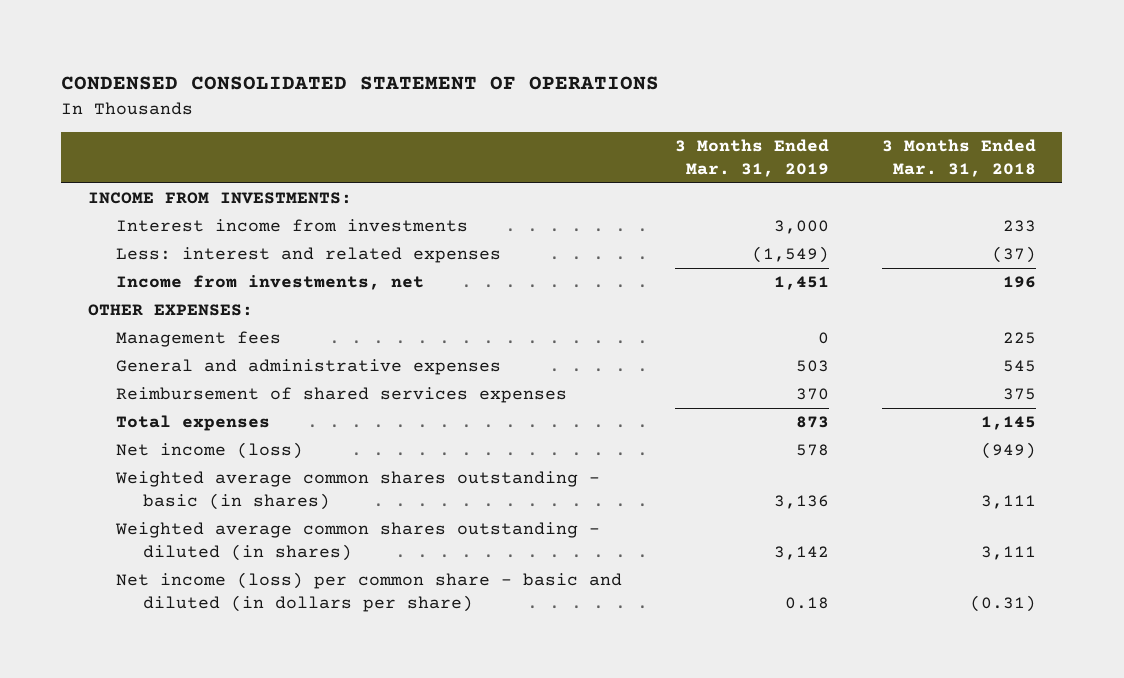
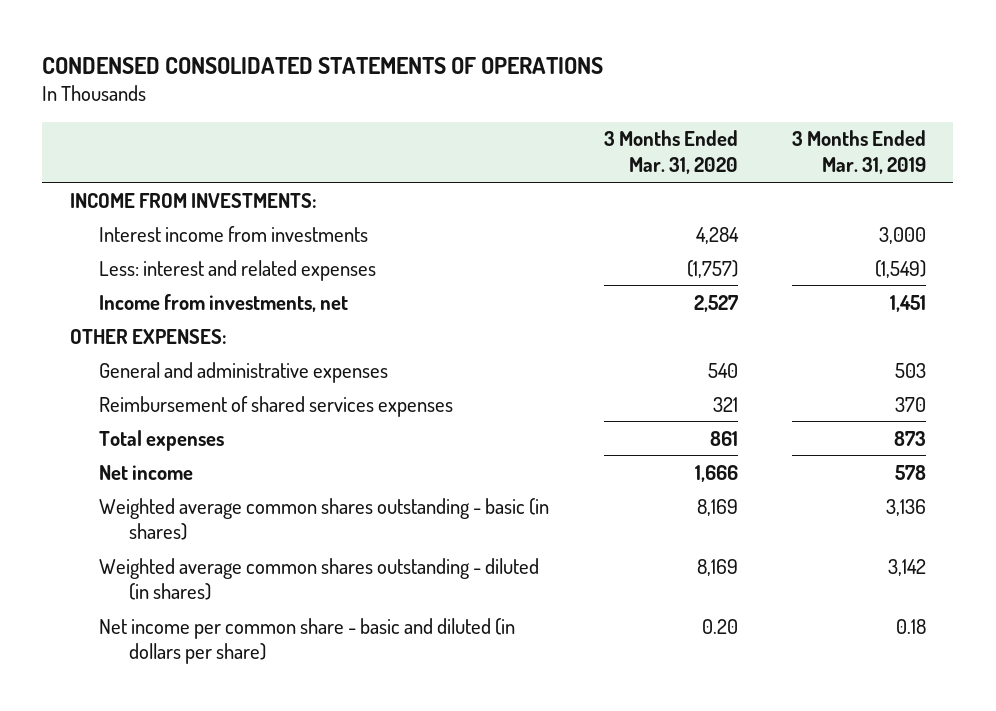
[61,76,660,91] CONDENSED CONSOLIDATED STATEMENT OF OPERATIONS -> [42,56,604,74] CONDENSED CONSOLIDATED STATEMENTS OF OPERATIONS
[881,139,1036,177] 3 Months Ended Mar. 31, 2018 -> none
none -> [603,130,738,175] 3 Months Ended Mar. 31, 2020
[115,331,281,348] Management fees -> none
[115,442,303,460] Net income (loss) -> [99,464,194,480] Net income
[115,572,622,613] Net income (loss) per common share - basic and diluted (in dollars per share) -> [99,617,516,665] Net income per common share - basic and diluted (in dollars per share)

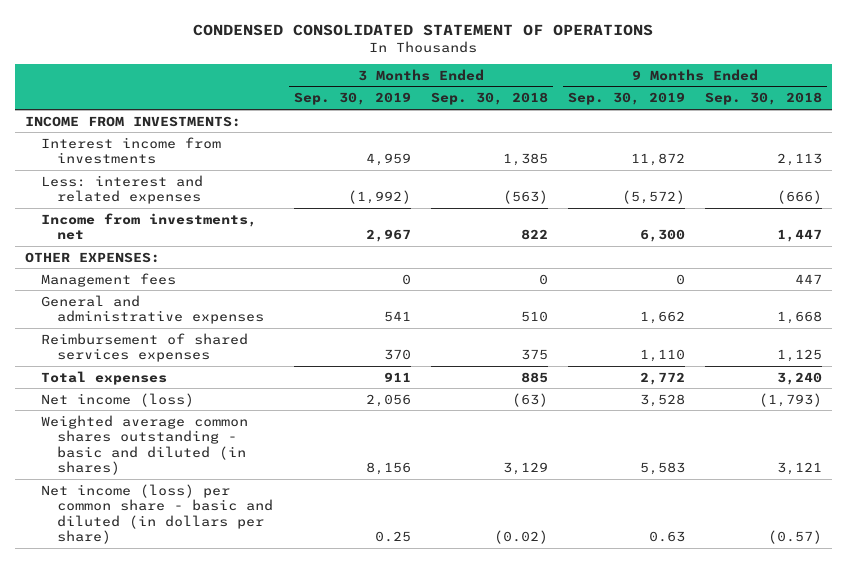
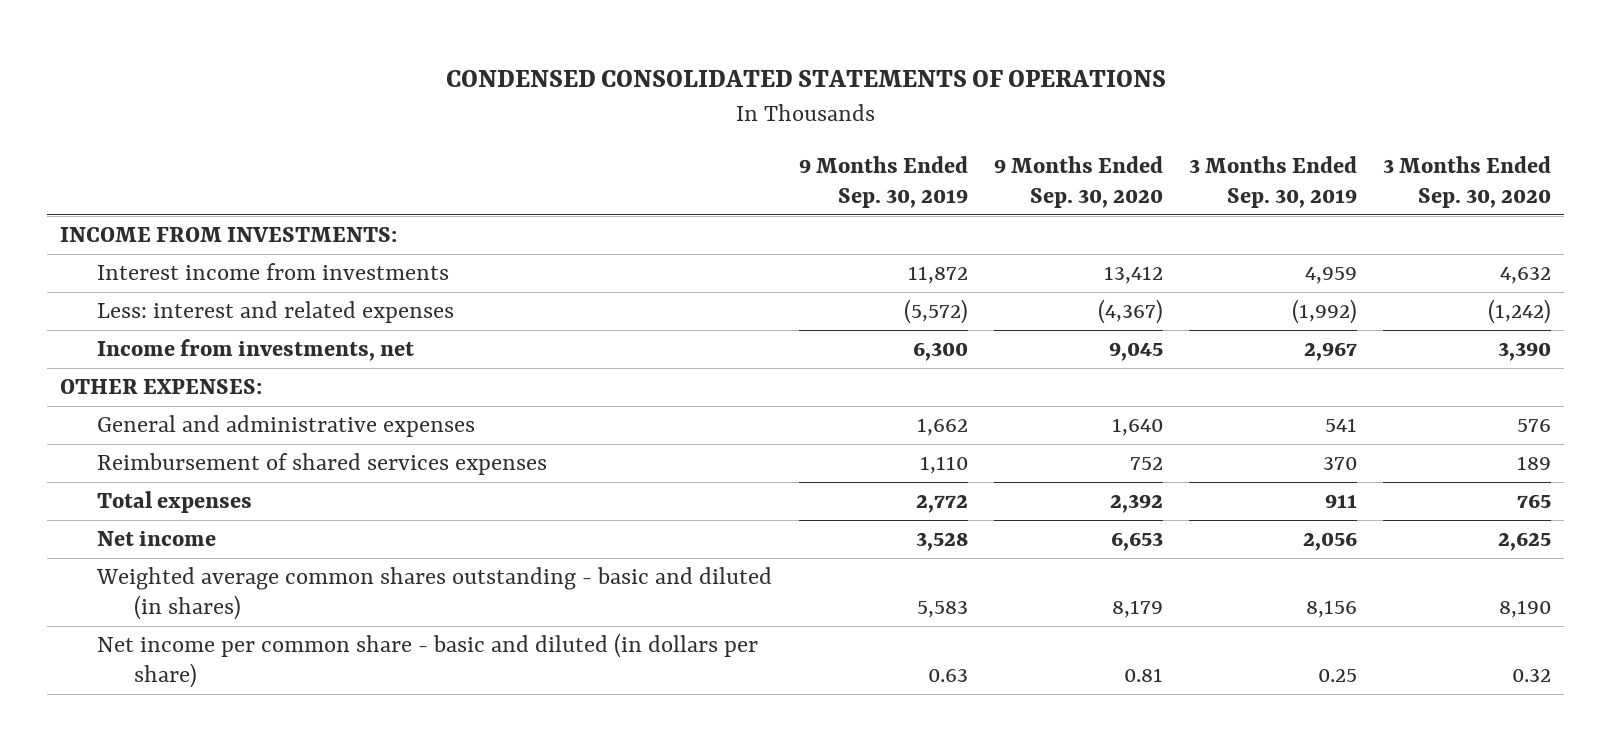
[193,23,654,36] CONDENSED CONSOLIDATED STATEMENT OF OPERATIONS -> [445,69,1166,87] CONDENSED CONSOLIDATED STATEMENTS OF OPERATIONS
[430,92,548,106] Sep. 30, 2018 -> none
[705,92,823,106] Sep. 30, 2018 -> none
none -> [993,155,1163,208] 9 Months Ended Sep. 30, 2020
none -> [1383,155,1552,208] 3 Months Ended Sep. 30, 2020
[41,272,177,287] Management fees -> none
[41,392,195,407] Net income (loss) -> [97,531,217,547] Net income
[41,483,274,545] Net income (loss) per common share - basic and diluted (in dollars per share) -> [97,633,759,689] Net income per common share - basic and diluted (in dollars per share)

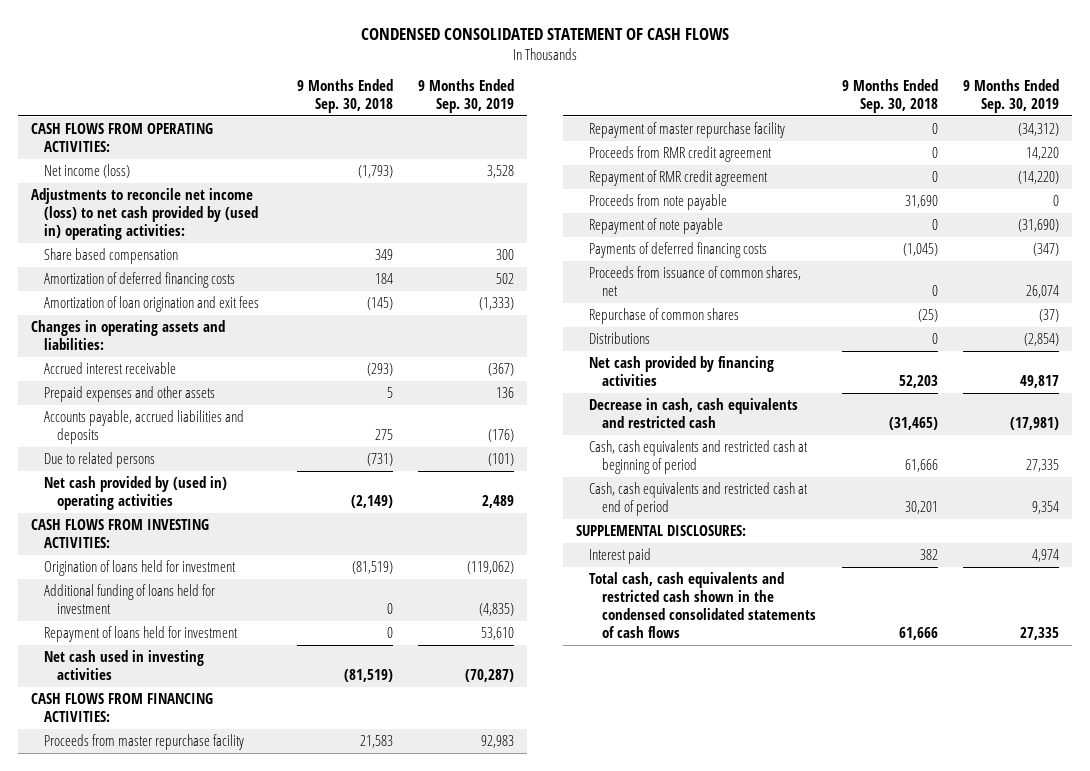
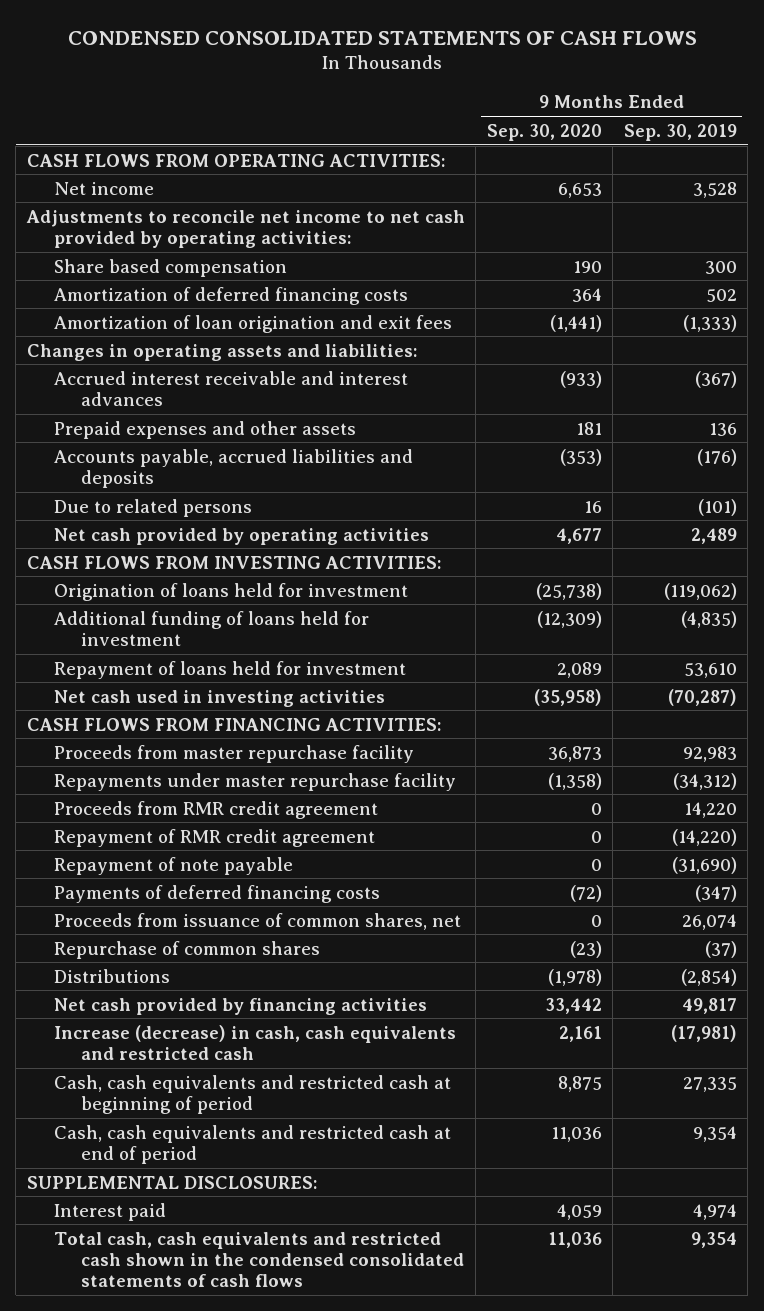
[361,28,730,41] CONDENSED CONSOLIDATED STATEMENT OF CASH FLOWS -> [67,30,697,45] CONDENSED CONSOLIDATED STATEMENTS OF CASH FLOWS
[296,79,393,114] 9 Months Ended Sep. 30, 2018 -> none
none -> [486,123,602,141] Sep. 30, 2020
[44,163,131,178] Net income (loss) -> [53,181,154,195] Net income
[30,187,259,241] Adjustments to reconcile net income (loss) to net cash provided by (used in) operating activities: -> [25,209,465,248] Adjustments to reconcile net income to net cash provided by operating activities:
[44,361,177,374] Accrued interest receivable -> [53,370,408,406] Accrued interest receivable and interest advances
[44,475,228,511] Net cash provided by (used in) operating activities -> [53,527,429,545] Net cash provided by operating activities
[589,121,786,138] Repayment of master repurchase facility -> [53,772,456,791] Repayments under master repurchase facility
[589,193,728,210] Proceeds from note payable -> none
[589,397,799,429] Decrease in cash, cash equivalents and restricted cash -> [53,1024,456,1060] Increase (decrease) in cash, cash equivalents and restricted cash
[1020,627,1060,641] 27,335 -> [690,1231,737,1248] 9,354

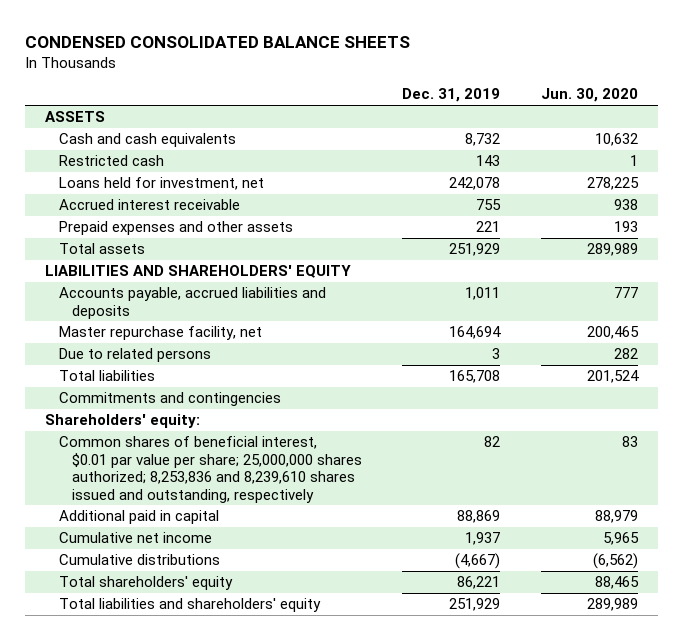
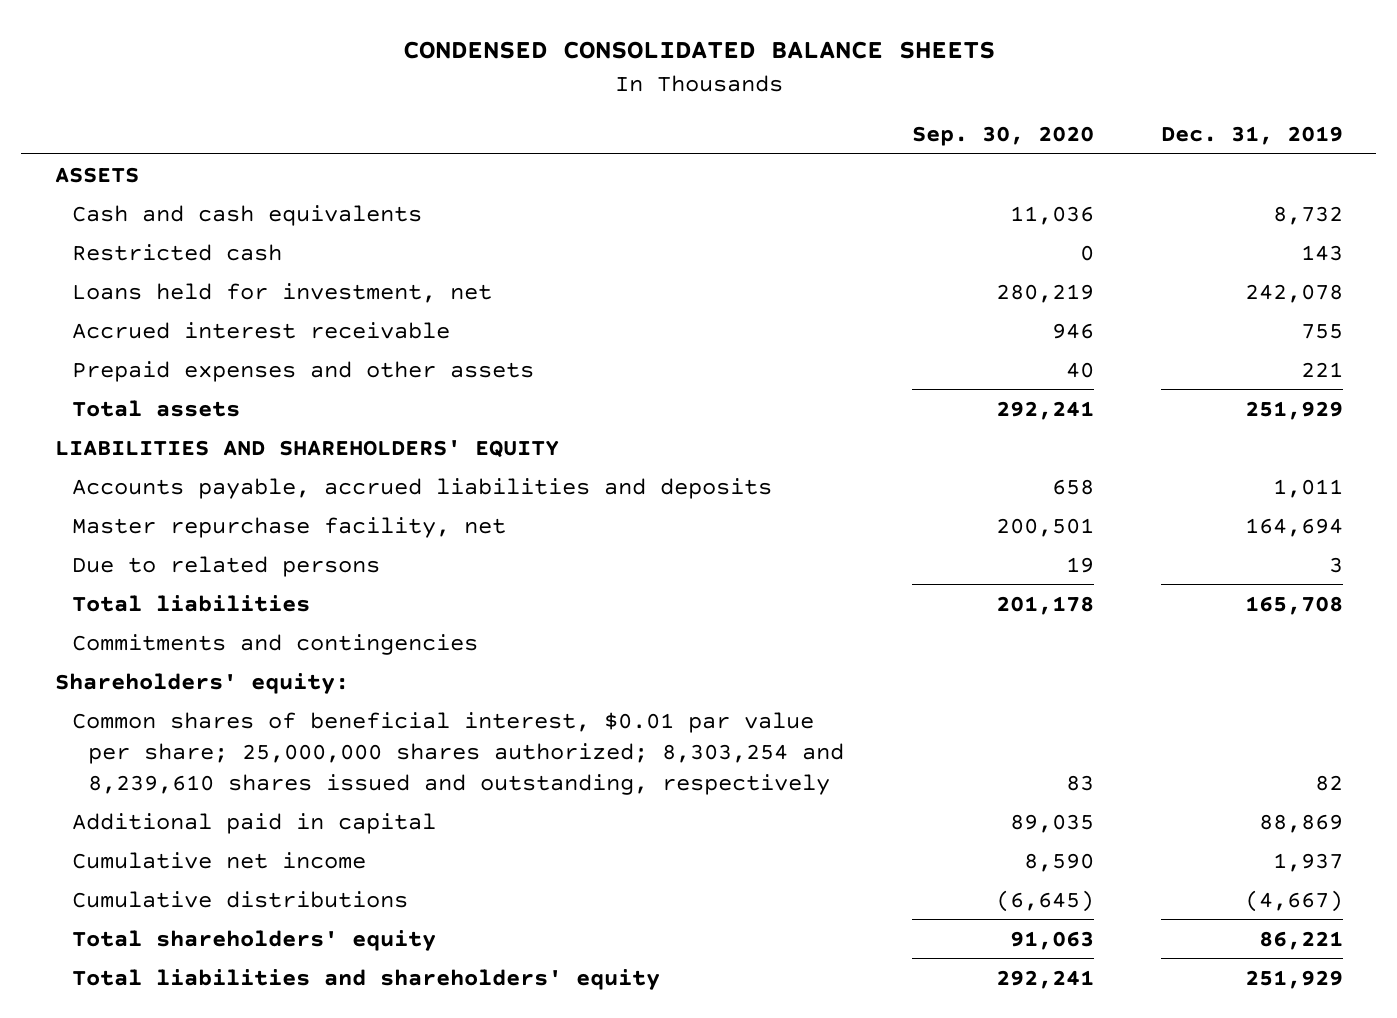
[540,88,638,103] Jun. 30, 2020 -> none
none -> [911,126,1094,147] Sep. 30, 2020
[58,436,362,503] Common shares of beneficial interest, $0.01 par value per share; 25,000,000 shares authorized; 8,253,836 and 8,239,610 shares issued and outstanding, respectively -> [71,711,845,795] Common shares of beneficial interest, $0.01 par value per share; 25,000,000 shares authorized; 8,303,254 and 8,239,610 shares issued and outstanding, respectively

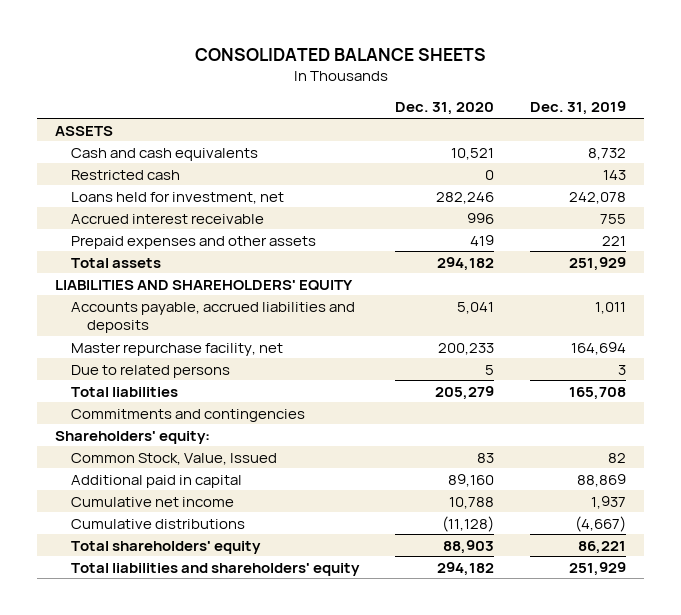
[402,41,995,60] CONDENSED CONSOLIDATED BALANCE SHEETS -> [194,47,486,61] CONSOLIDATED BALANCE SHEETS
[911,126,1094,147] Sep. 30, 2020 -> none
none -> [395,102,495,116] Dec. 31, 2020
[71,711,845,795] Common shares of beneficial interest, $0.01 par value per share; 25,000,000 shares authorized; 8,303,254 and 8,239,610 shares issued and outstanding, respectively -> [71,452,278,465] Common Stock, Value, Issued

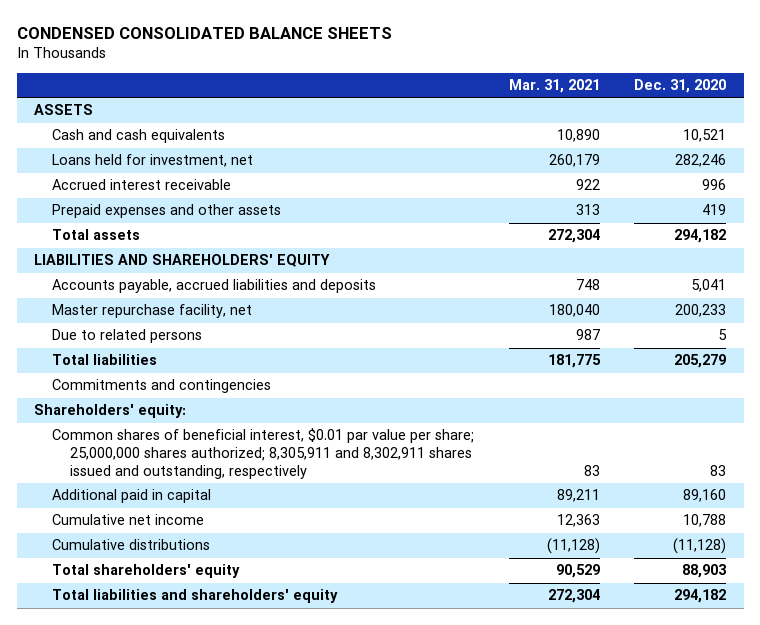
[194,47,486,61] CONSOLIDATED BALANCE SHEETS -> [16,26,392,39] CONDENSED CONSOLIDATED BALANCE SHEETS
[530,101,627,116] Dec. 31, 2019 -> none
none -> [508,79,600,94] Mar. 31, 2021
[71,169,181,180] Restricted cash -> none
[71,452,278,465] Common Stock, Value, Issued -> [52,428,475,480] Common shares of beneficial interest, $0.01 par value per share; 25,000,000 shares authorized; 8,305,911 and 8,302,911 shares issued and outstanding, respectively

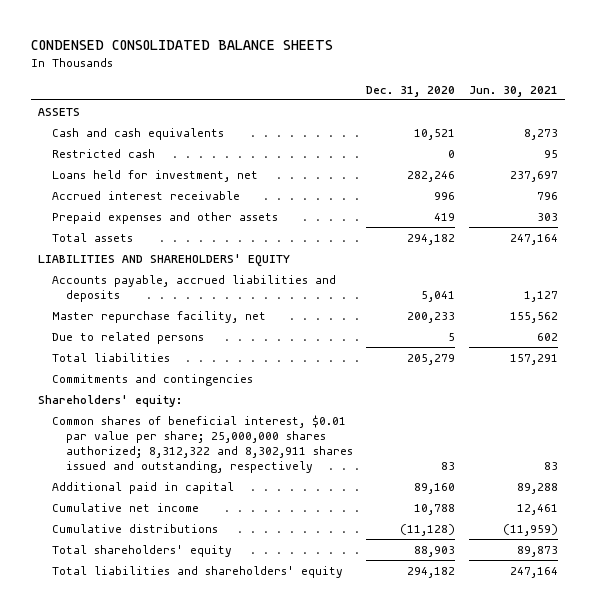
[508,79,600,94] Mar. 31, 2021 -> none
none -> [469,85,559,97] Jun. 30, 2021
none -> [51,148,155,158] Restricted cash
[52,428,475,480] Common shares of beneficial interest, $0.01 par value per share; 25,000,000 shares authorized; 8,305,911 and 8,302,911 shares issued and outstanding, respectively -> [51,414,353,474] Common shares of beneficial interest, $0.01 par value per share; 25,000,000 shares authorized; 8,312,322 and 8,302,911 shares issued and outstanding, respectively

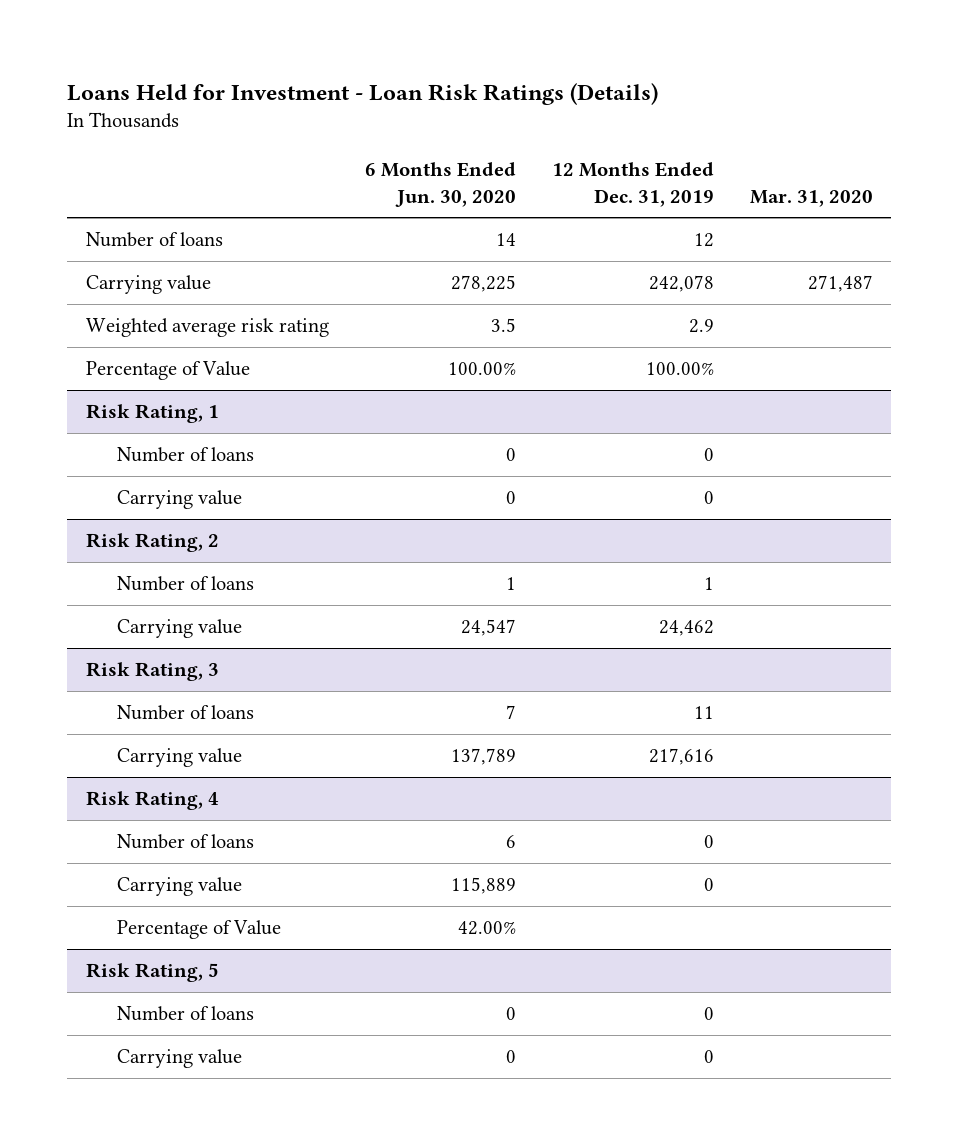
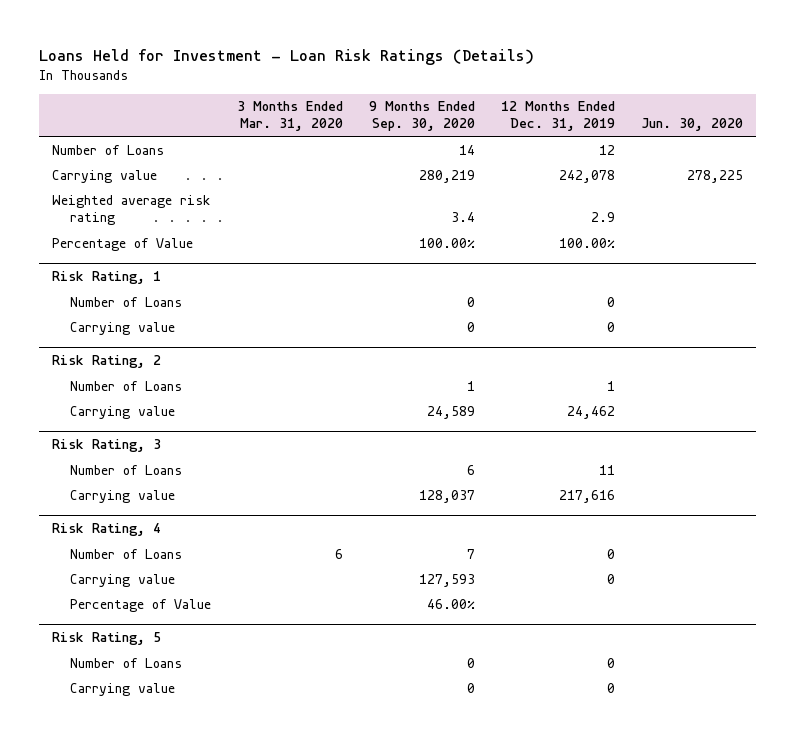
[364,162,516,207] 6 Months Ended Jun. 30, 2020 -> none
[749,189,873,207] Mar. 31, 2020 -> none
none -> [236,101,343,132] 3 Months Ended Mar. 31, 2020
none -> [369,101,476,132] 9 Months Ended Sep. 30, 2020
none -> [641,118,744,132] Jun. 30, 2020
[85,232,223,248] Number of loans -> [52,144,165,155] Number of Loans
[116,447,254,463] Number of loans -> [69,296,182,307] Number of Loans
[116,576,254,592] Number of loans -> [69,380,182,391] Number of Loans
[116,705,254,721] Number of loans -> [69,464,182,475] Number of Loans
[116,834,254,850] Number of loans -> [69,548,182,559] Number of Loans
[116,1006,254,1022] Number of loans -> [69,657,182,668] Number of Loans

